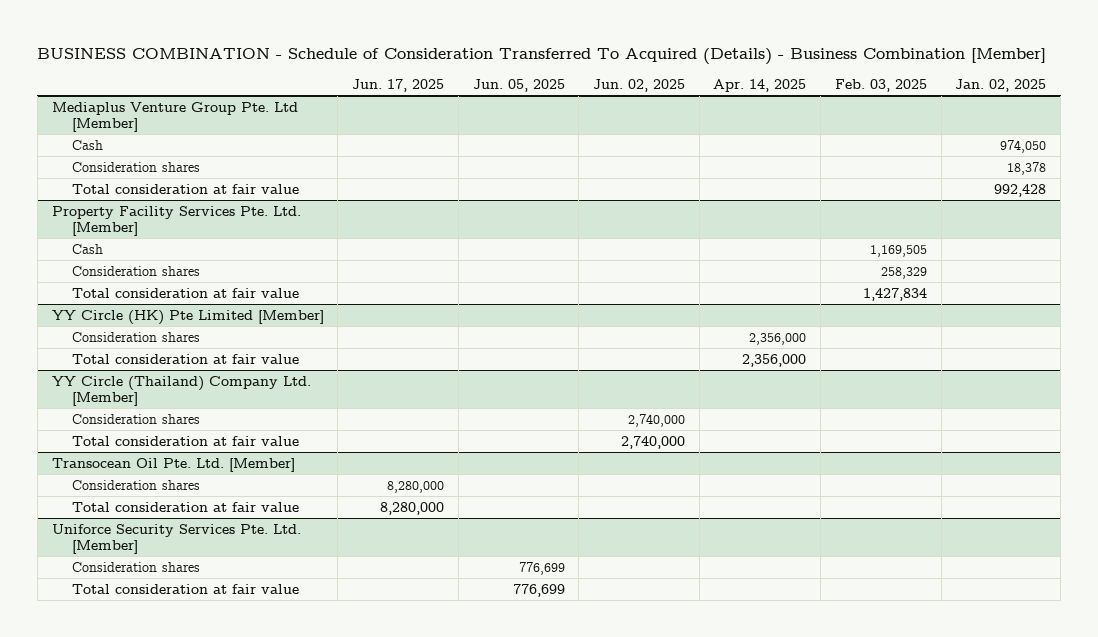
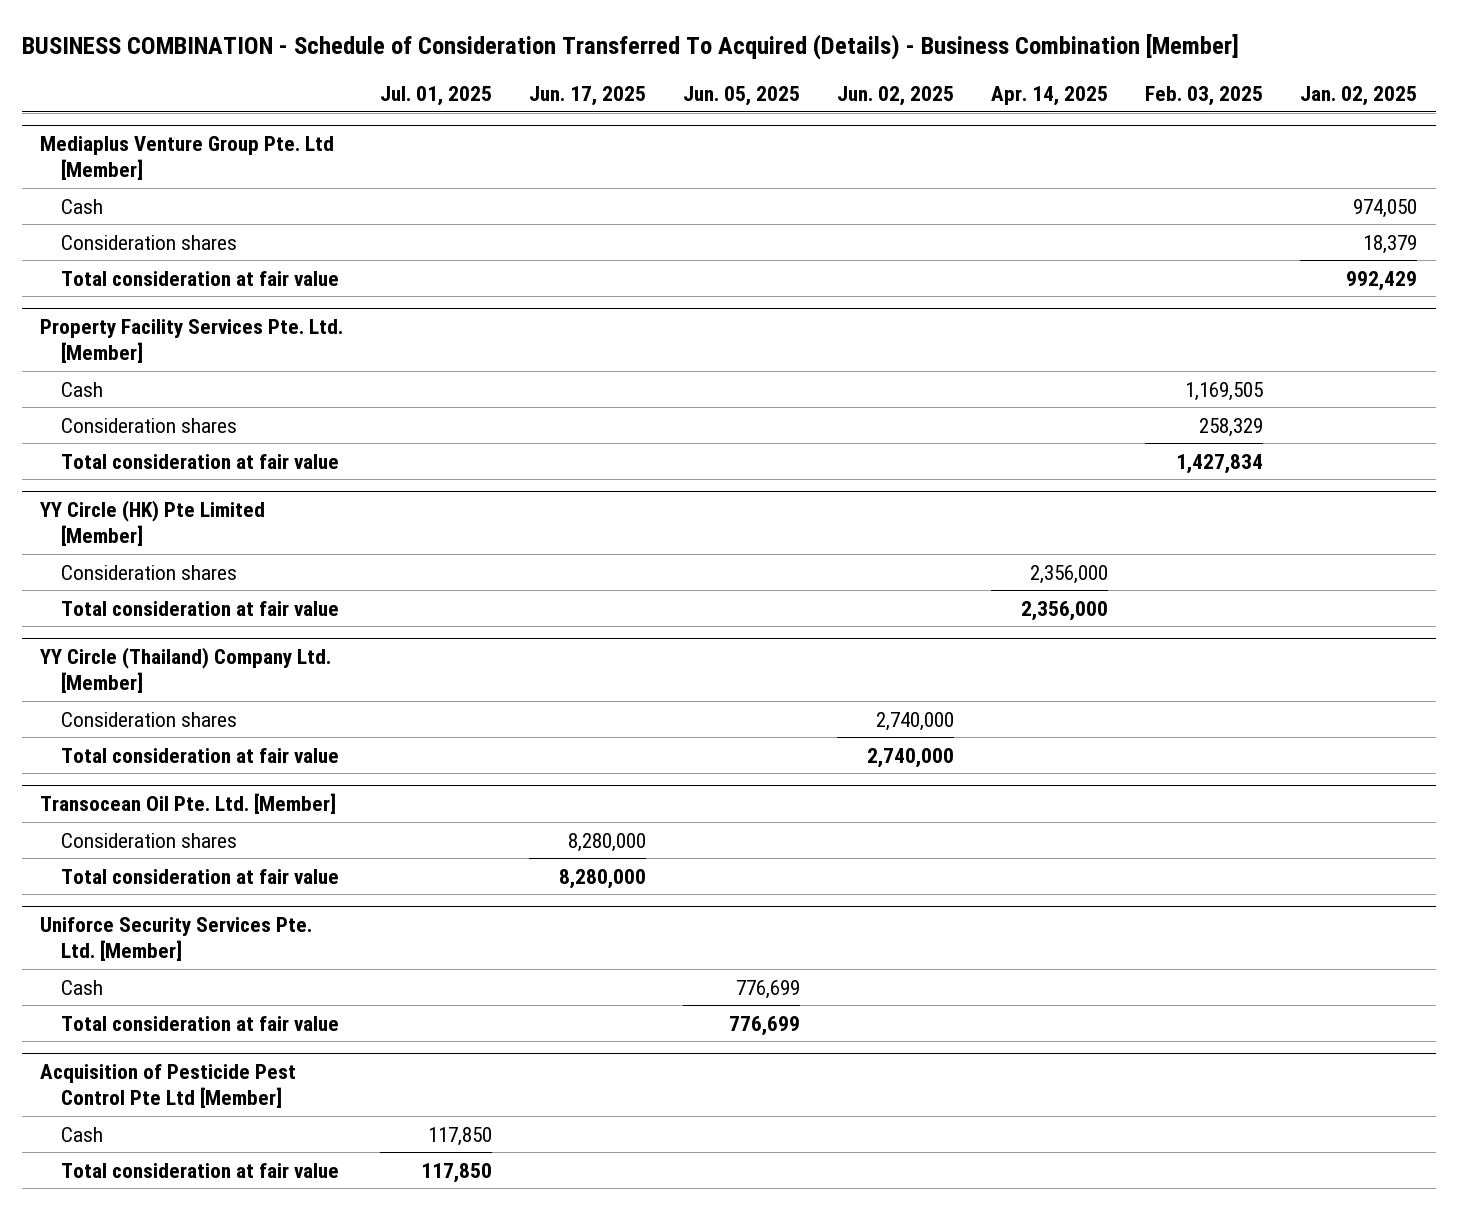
none -> [380,86,493,107] Jul. 01, 2025
[1007,161,1047,175] 18,378 -> [1363,234,1418,254] 18,379
[994,183,1047,197] 992,428 -> [1346,270,1418,291] 992,429
[72,561,201,572] Consideration shares -> [61,979,104,995] Cash
none -> [40,1064,297,1108] Acquisition of Pesticide Pest Control Pte Ltd [Member]
none -> [61,1126,104,1142] Cash
none -> [61,1162,340,1178] Total consideration at fair value

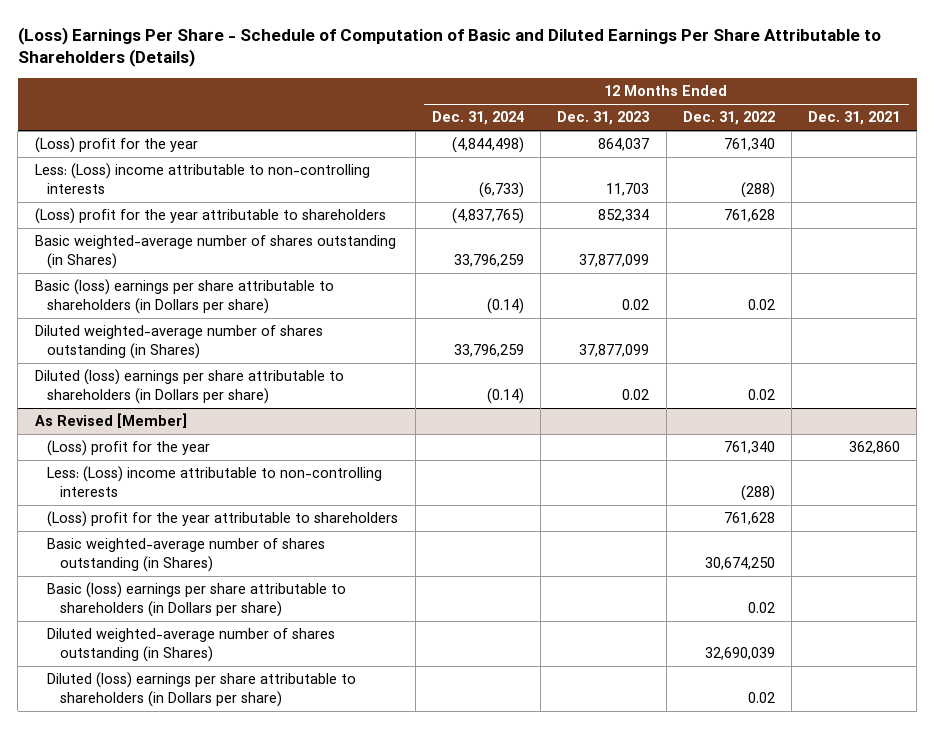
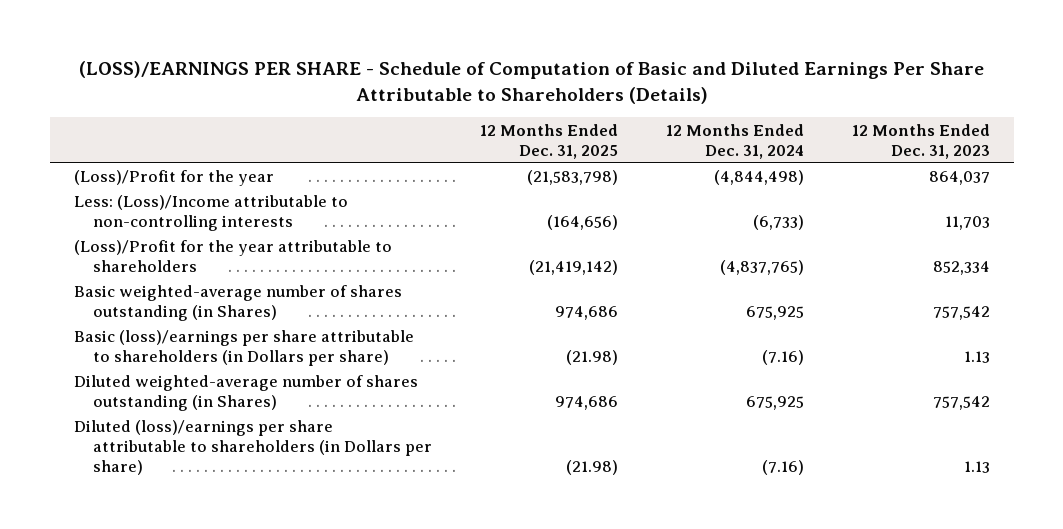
[17,26,881,68] (Loss) Earnings Per Share - Schedule of Computation of Basic and Diluted Earnings Per Share Attributable to Shareholders (Details) -> [78,61,984,104] (LOSS)/EARNINGS PER SHARE - Schedule of Computation of Basic and Diluted Earnings Per Share Attributable to Shareholders (Details)
[682,111,775,126] Dec. 31, 2022 -> none
[808,111,901,126] Dec. 31, 2021 -> none
none -> [479,123,618,159] 12 Months Ended Dec. 31, 2025
[34,413,187,429] As Revised [Member] -> none
[47,440,211,457] (Loss) profit for the year -> none
[47,466,383,497] Less: (Loss) income attributable to non-controlling interests -> none
[47,511,399,528] (Loss) profit for the year attributable to shareholders -> none
[47,538,326,572] Basic weighted-average number of shares outstanding (in Shares) -> none
[47,582,347,617] Basic (loss) earnings per share attributable to shareholders (in Dollars per share) -> none
[47,628,336,662] Diluted weighted-average number of shares outstanding (in Shares) -> none
[47,672,357,707] Diluted (loss) earnings per share attributable to shareholders (in Dollars per share) -> none
[34,137,198,154] (Loss) profit for the year -> [73,170,274,187] (Loss)/Profit for the year
[34,163,370,194] Less: (Loss) income attributable to non-controlling interests -> [73,195,348,232] Less: (Loss)/Income attributable to non-controlling interests
[34,208,386,225] (Loss) profit for the year attributable to shareholders -> [73,240,392,273] (Loss)/Profit for the year attributable to shareholders
[453,253,524,267] 33,796,259 -> [745,306,804,321] 675,925
[579,253,650,267] 37,877,099 -> [932,306,990,321] 757,542
[34,279,334,314] Basic (loss) earnings per share attributable to shareholders (in Dollars per share) -> [73,330,414,367] Basic (loss)/earnings per share attributable to shareholders (in Dollars per share)
[486,297,524,314] (0.14) -> [761,350,804,366] (7.16)
[622,298,650,310] 0.02 -> [963,351,990,364] 1.13
[453,343,524,357] 33,796,259 -> [745,396,804,411] 675,925
[579,343,650,357] 37,877,099 -> [932,396,990,411] 757,542
[34,369,344,404] Diluted (loss) earnings per share attributable to shareholders (in Dollars per share) -> [73,420,432,476] Diluted (loss)/earnings per share attributable to shareholders (in Dollars per share)
[486,387,524,404] (0.14) -> [761,460,804,476] (7.16)
[622,388,650,400] 0.02 -> [963,461,990,474] 1.13

